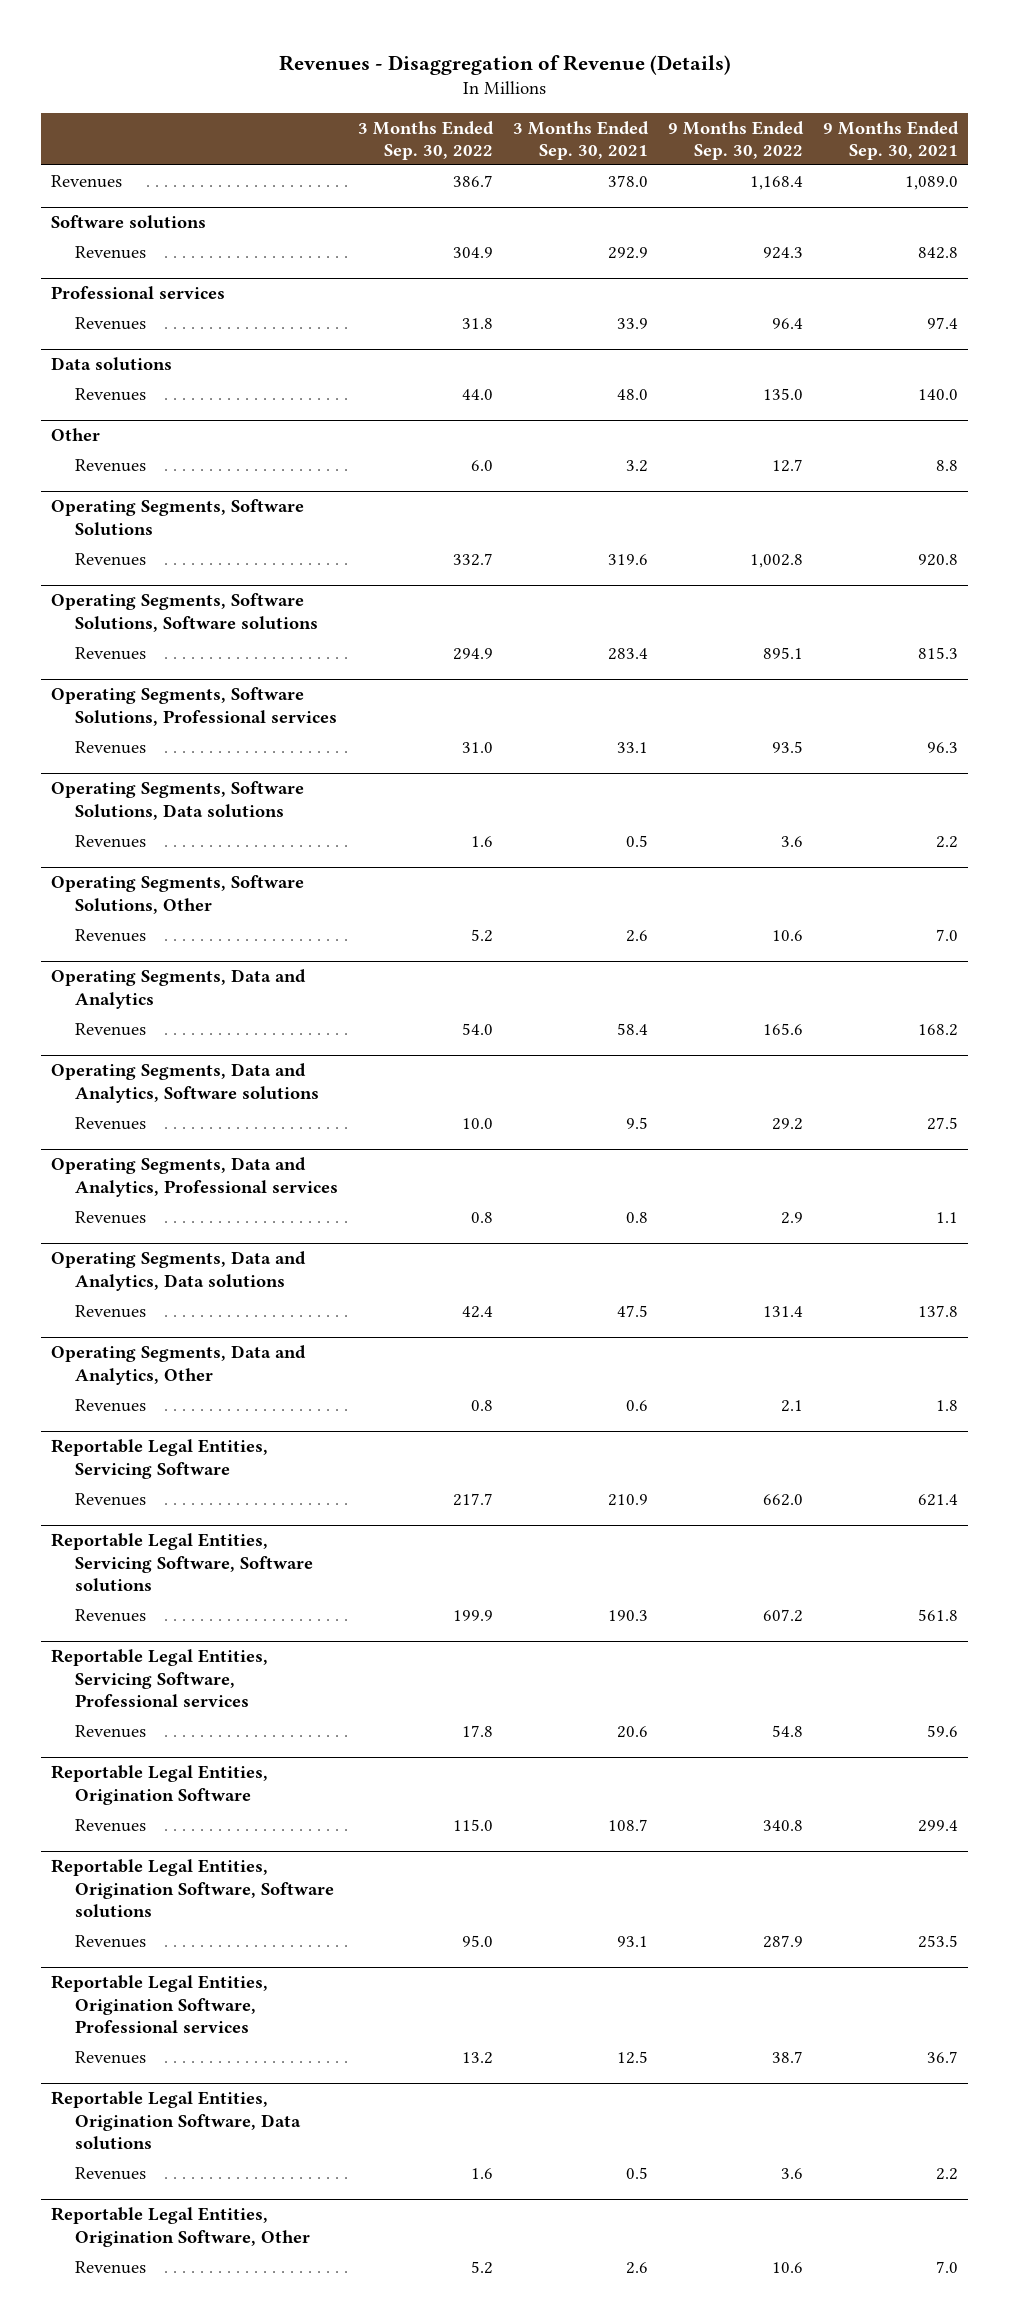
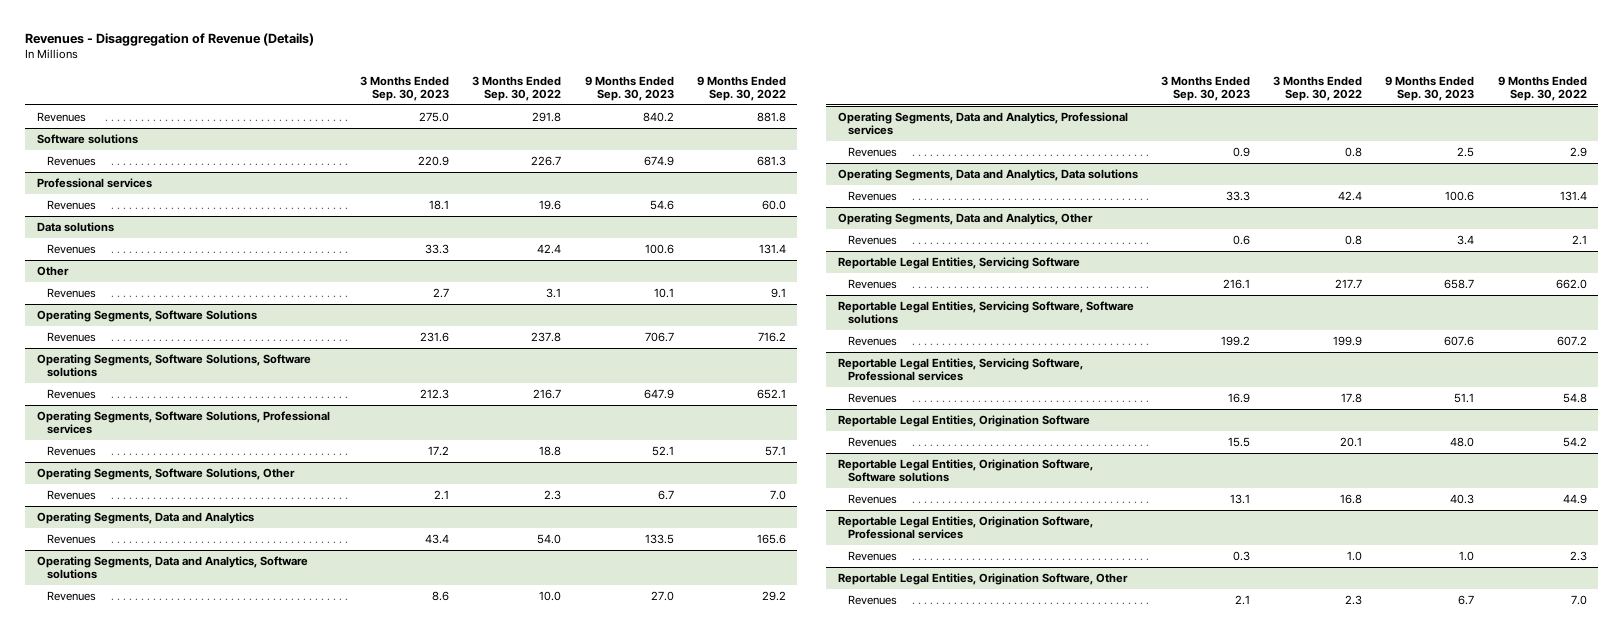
[513,120,650,160] 3 Months Ended Sep. 30, 2021 -> none
[823,120,960,160] 9 Months Ended Sep. 30, 2021 -> none
none -> [359,75,449,101] 3 Months Ended Sep. 30, 2023
none -> [584,75,674,101] 9 Months Ended Sep. 30, 2023
[452,174,493,187] 386.7 -> [532,111,562,122] 291.8
[750,175,804,190] 1,168.4 -> [756,111,786,122] 881.8
[452,246,493,258] 304.9 -> [531,155,562,166] 226.7
[763,246,804,259] 924.3 -> [756,155,786,166] 681.3
[461,317,493,329] 31.8 -> [539,199,562,210] 19.6
[772,317,804,329] 96.4 -> [761,199,786,210] 60.0
[461,388,493,400] 44.0 -> [537,243,562,254] 42.4
[763,387,804,400] 135.0 -> [758,243,786,254] 131.4
[470,459,493,471] 6.0 -> [546,287,562,298] 3.1
[772,458,804,472] 12.7 -> [770,287,786,298] 9.1
[452,552,493,566] 332.7 -> [531,331,562,342] 237.8
[750,553,804,568] 1,002.8 -> [757,331,786,342] 716.2
[452,647,493,660] 294.9 -> [533,388,562,399] 216.7
[763,646,804,659] 895.1 -> [756,388,786,399] 652.1
[51,781,305,820] Operating Segments, Software Solutions, Data solutions -> none
[74,834,146,848] Revenues -> none
[461,741,493,753] 31.0 -> [539,445,562,456] 18.8
[772,740,804,753] 93.5 -> [764,445,786,456] 57.1
[470,928,493,942] 5.2 -> [544,489,562,500] 2.3
[772,929,804,941] 10.6 -> [769,489,786,500] 7.0
[452,1818,493,1831] 115.0 -> [1340,436,1363,447] 20.1
[763,1819,804,1831] 340.8 -> [1562,436,1587,447] 54.2
[461,1934,493,1947] 95.0 -> [1340,493,1363,504] 16.8
[763,1934,804,1948] 287.9 -> [1562,493,1587,504] 44.9
[51,2091,301,2150] Reportable Legal Entities, Origination Software, Data solutions -> none
[74,2166,146,2180] Revenues -> none
[461,2051,493,2064] 13.2 -> [1347,550,1363,561] 1.0
[772,2050,804,2063] 38.7 -> [1569,550,1587,561] 2.3
[470,2260,493,2274] 5.2 -> [1345,594,1363,605] 2.3
[772,2261,804,2273] 10.6 -> [1570,594,1587,605] 7.0

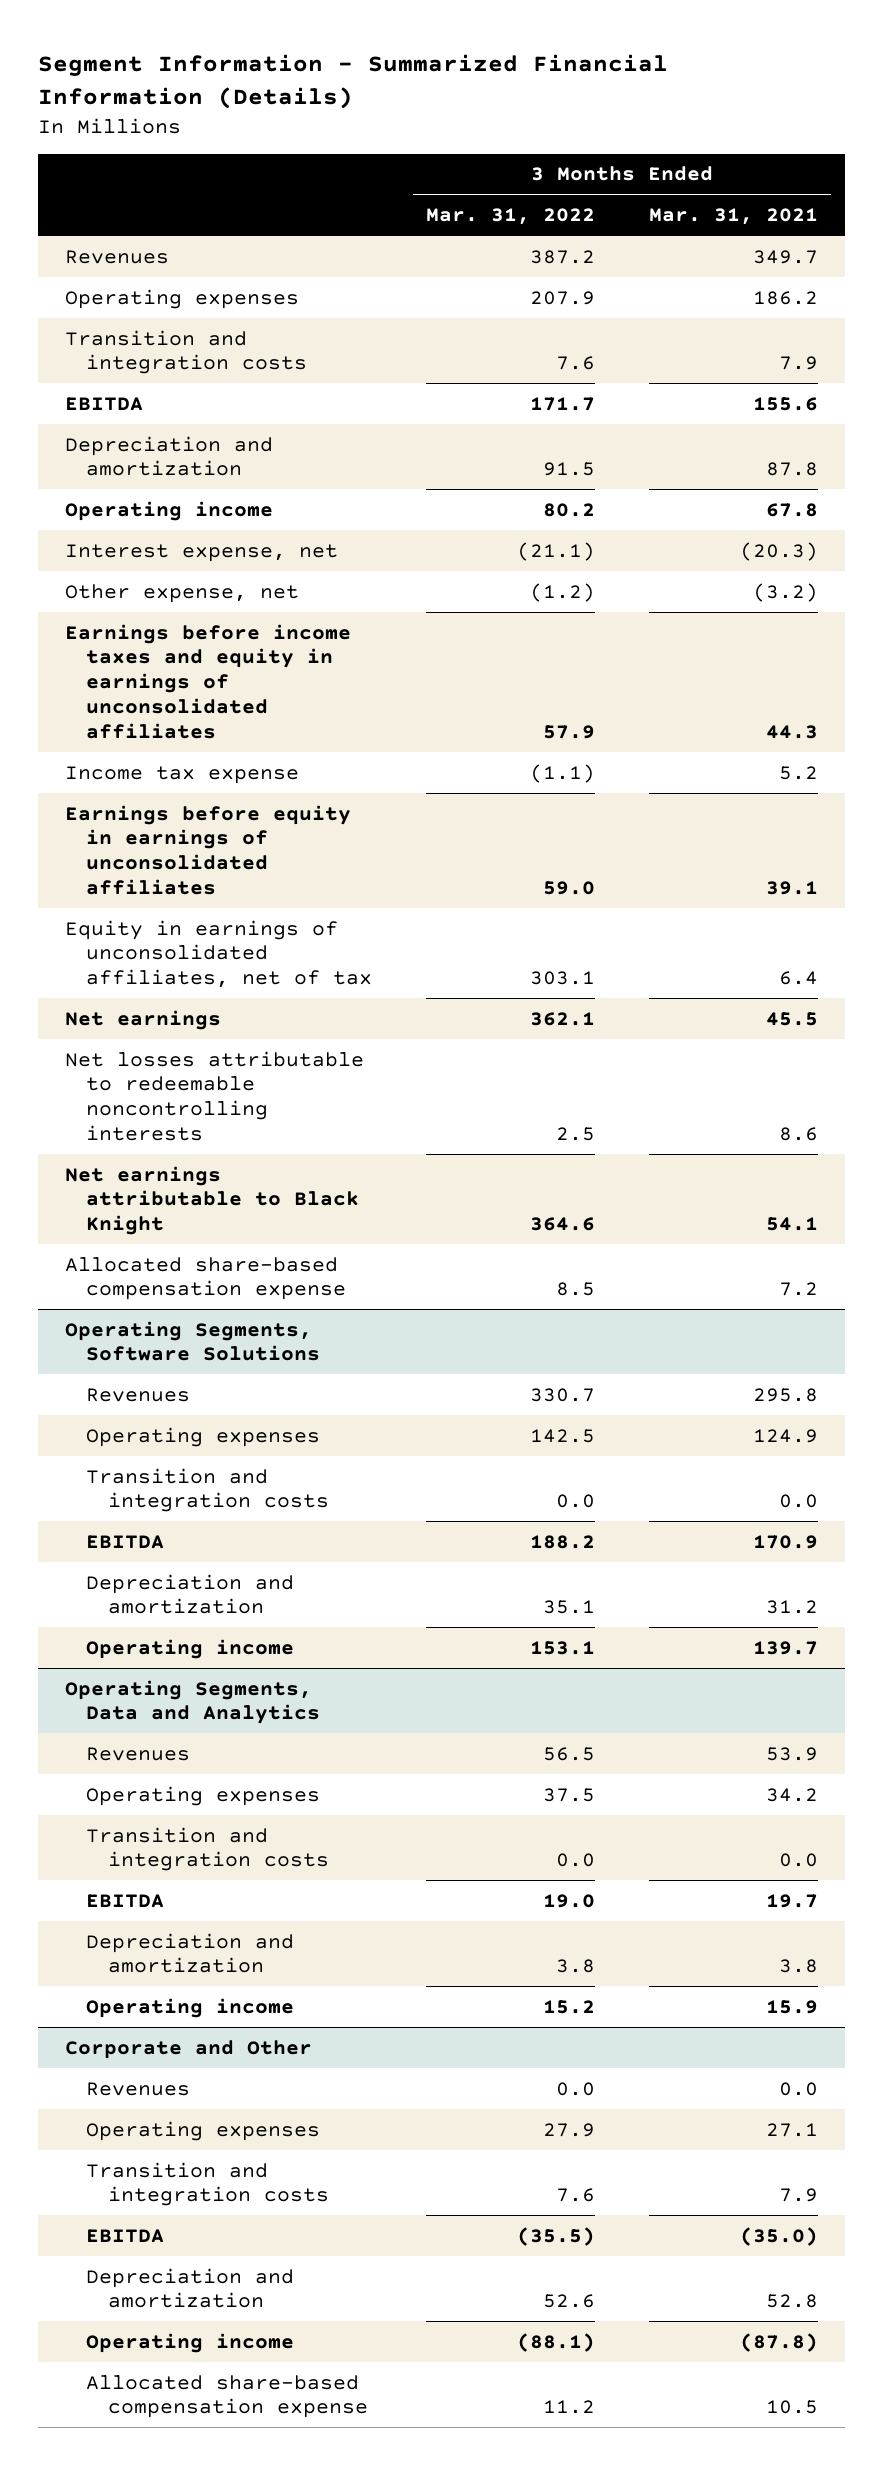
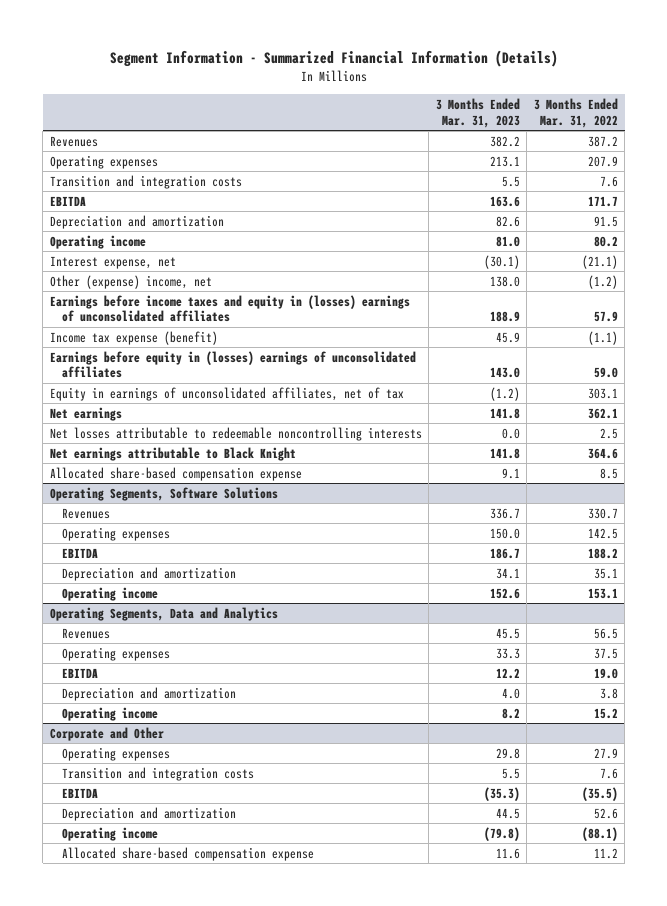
[648,208,818,226] Mar. 31, 2021 -> none
none -> [435,98,520,128] 3 Months Ended Mar. 31, 2023
[64,583,299,603] Other expense, net -> [49,274,212,289] Other (expense) income, net
[64,623,351,739] Earnings before income taxes and equity in earnings of unconsolidated affiliates -> [49,294,410,323] Earnings before income taxes and equity in (losses) earnings of unconsolidated affiliates
[64,765,299,784] Income tax expense -> [49,330,218,345] Income tax expense (benefit)
[64,804,351,896] Earnings before equity in earnings of unconsolidated affiliates -> [49,350,416,379] Earnings before equity in (losses) earnings of unconsolidated affiliates
[86,1467,329,1513] Transition and integration costs -> none
[86,1826,329,1872] Transition and integration costs -> none
[86,2081,191,2096] Revenues -> none

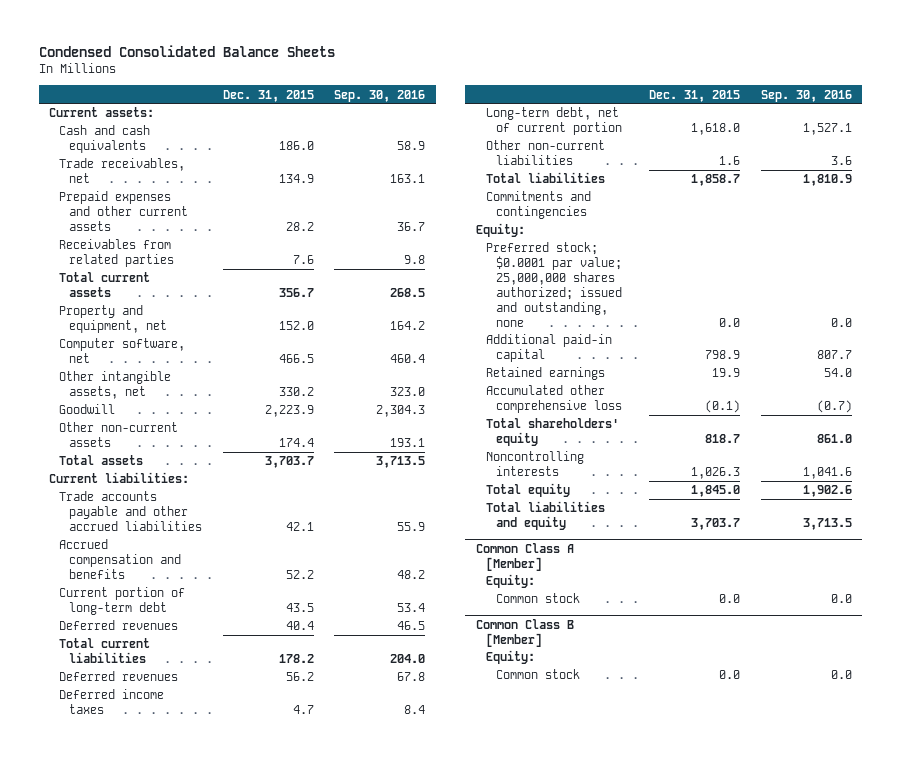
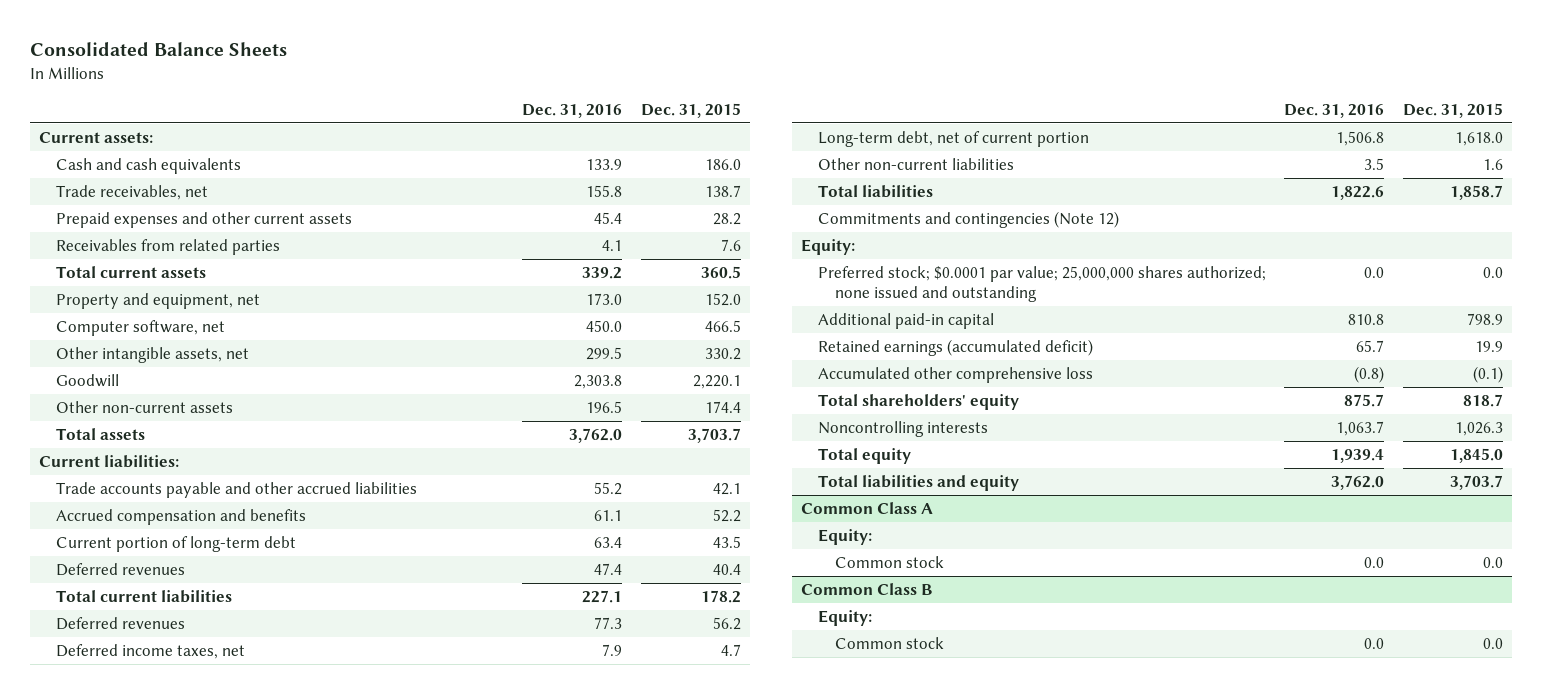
[38,45,335,58] Condensed Consolidated Balance Sheets -> [29,42,287,57] Consolidated Balance Sheets
[334,89,426,102] Sep. 30, 2016 -> none
none -> [522,103,623,118] Dec. 31, 2016
[278,174,314,184] 134.9 -> [704,184,741,197] 138.7
[278,288,314,298] 356.7 -> [700,265,741,279] 360.5
[264,405,314,418] 2,223.9 -> [692,374,741,389] 2,220.1
[59,689,165,715] Deferred income taxes -> [55,643,245,659] Deferred income taxes, net
[485,191,591,220] Commitments and contingencies -> [817,210,1119,228] Commitments and contingencies (Note 12)
[485,242,622,327] Preferred stock; $0.0001 par value; 25,000,000 shares authorized; issued and outstanding, none -> [817,265,1266,302] Preferred stock; $0.0001 par value; 25,000,000 shares authorized; none issued and outstanding
[485,367,605,381] Retained earnings -> [817,338,1093,356] Retained earnings (accumulated deficit)
[475,542,574,571] Common Class A [Member] -> [801,501,934,514] Common Class A
[475,618,574,647] Common Class B [Member] -> [801,582,933,595] Common Class B

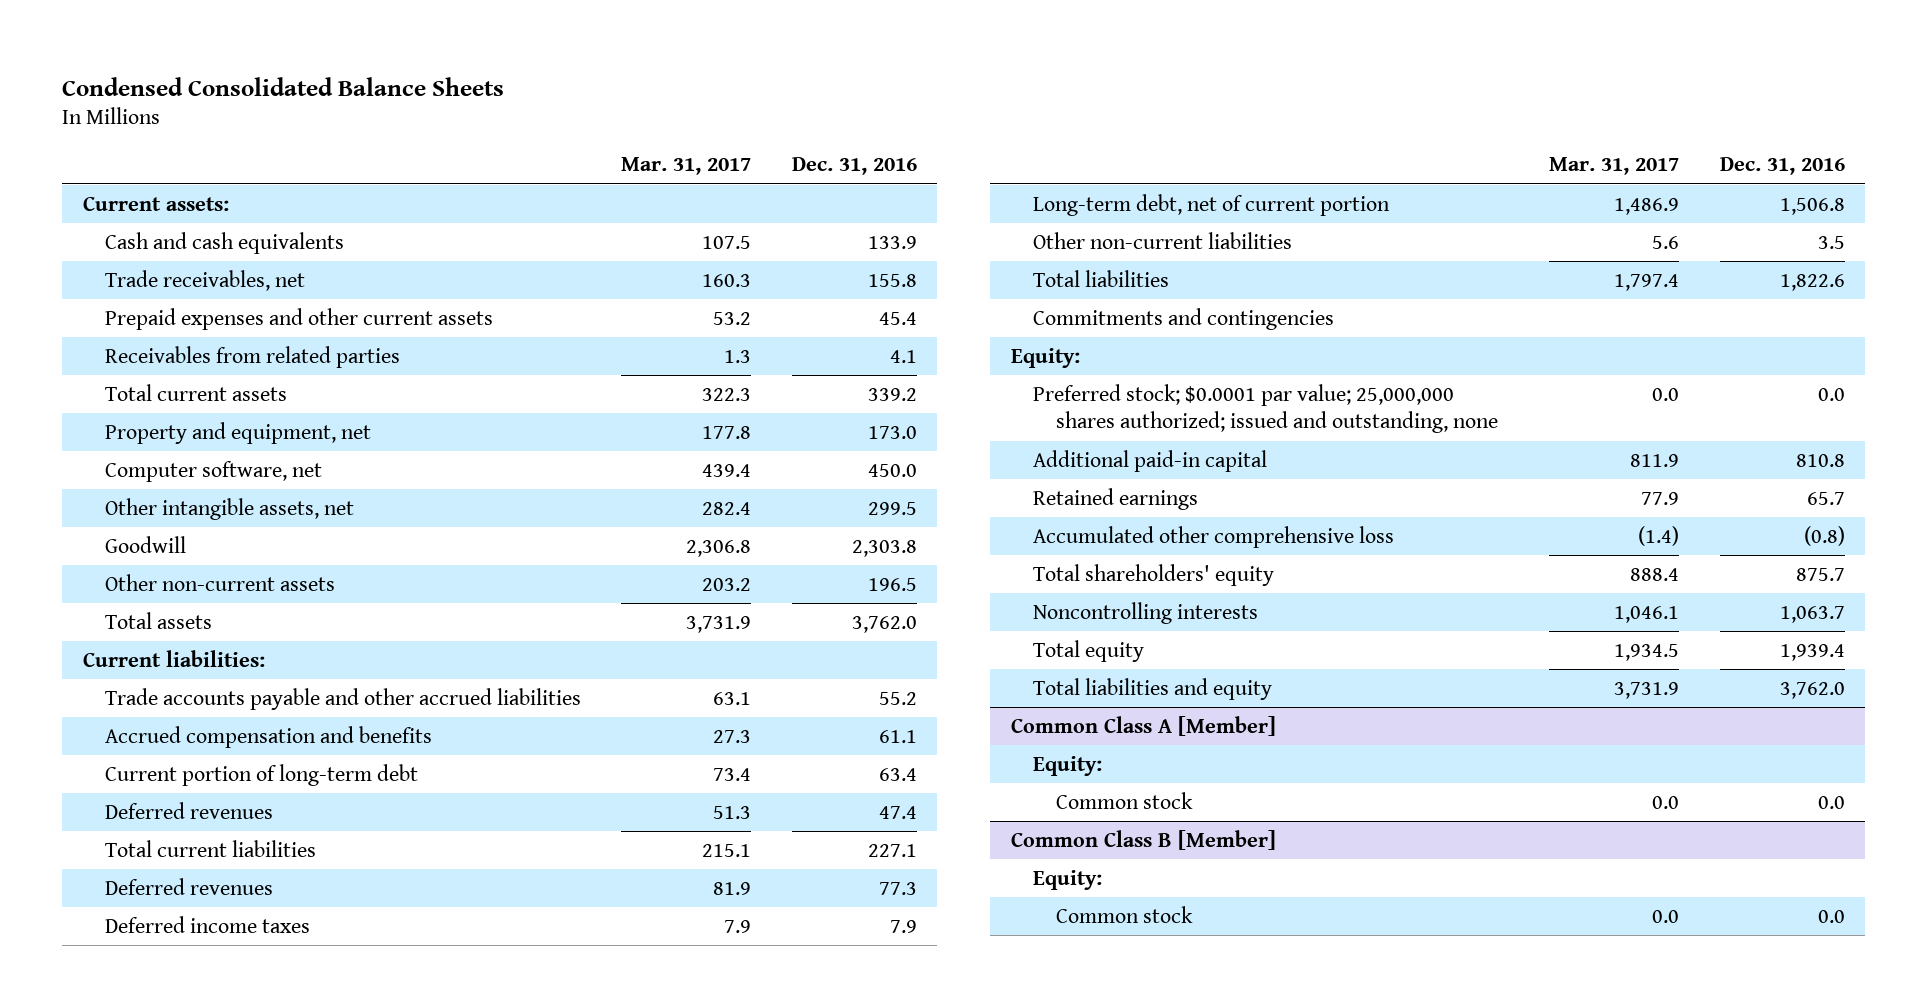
[29,42,287,57] Consolidated Balance Sheets -> [62,76,505,96] Condensed Consolidated Balance Sheets
[640,102,741,118] Dec. 31, 2015 -> none
none -> [621,157,752,176] Mar. 31, 2017
[55,643,245,659] Deferred income taxes, net -> [105,915,311,933] Deferred income taxes
[817,210,1119,228] Commitments and contingencies (Note 12) -> [1033,307,1335,330] Commitments and contingencies
[817,265,1266,302] Preferred stock; $0.0001 par value; 25,000,000 shares authorized; none issued and outstanding -> [1033,383,1498,434] Preferred stock; $0.0001 par value; 25,000,000 shares authorized; issued and outstanding, none
[817,338,1093,356] Retained earnings (accumulated deficit) -> [1033,487,1199,510] Retained earnings
[801,501,934,514] Common Class A -> [1010,715,1276,736] Common Class A [Member]
[801,582,933,595] Common Class B -> [1010,829,1276,850] Common Class B [Member]

